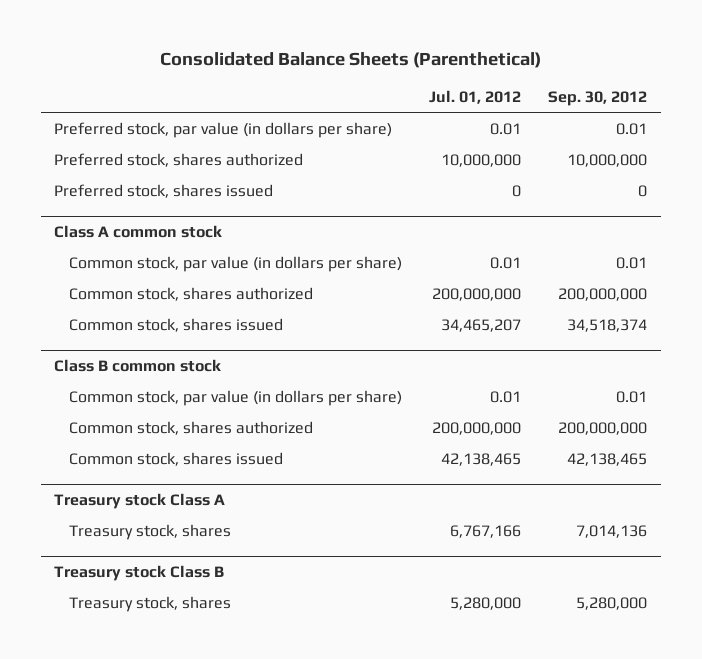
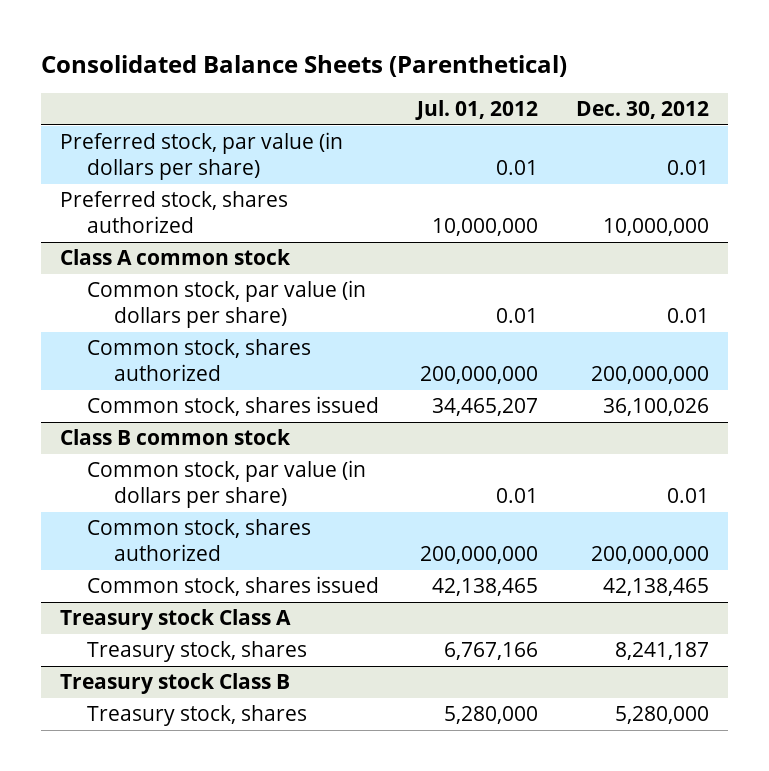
[548,91,648,107] Sep. 30, 2012 -> none
none -> [575,101,709,120] Dec. 30, 2012
[54,183,274,198] Preferred stock, shares issued -> none

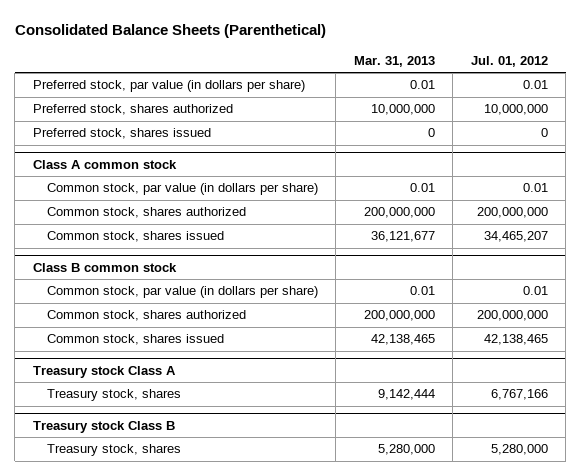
[575,101,709,120] Dec. 30, 2012 -> none
none -> [353,56,435,68] Mar. 31, 2013
none -> [32,128,211,140] Preferred stock, shares issued

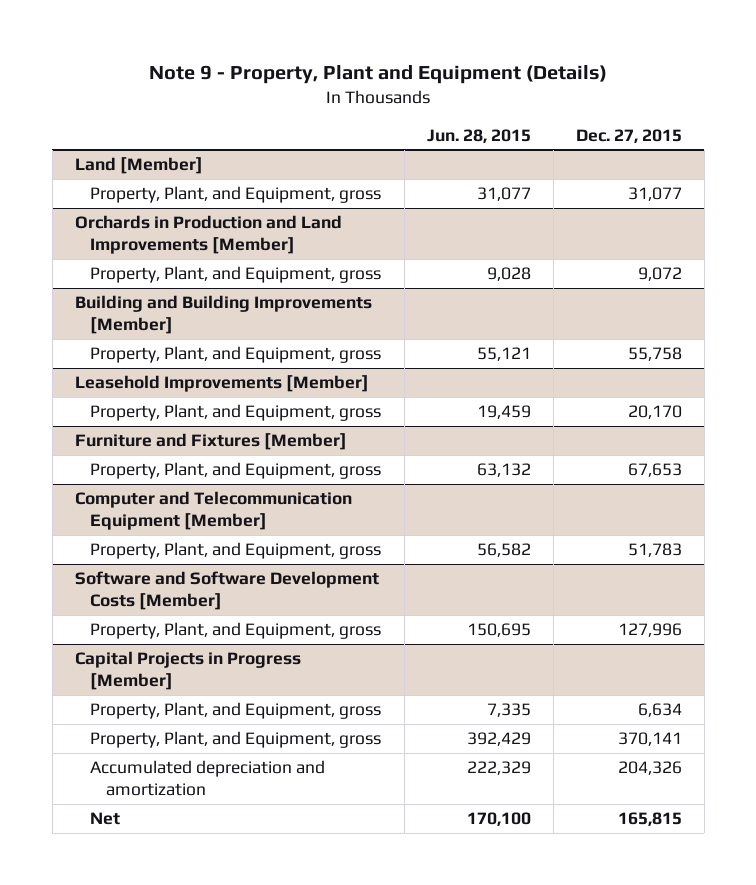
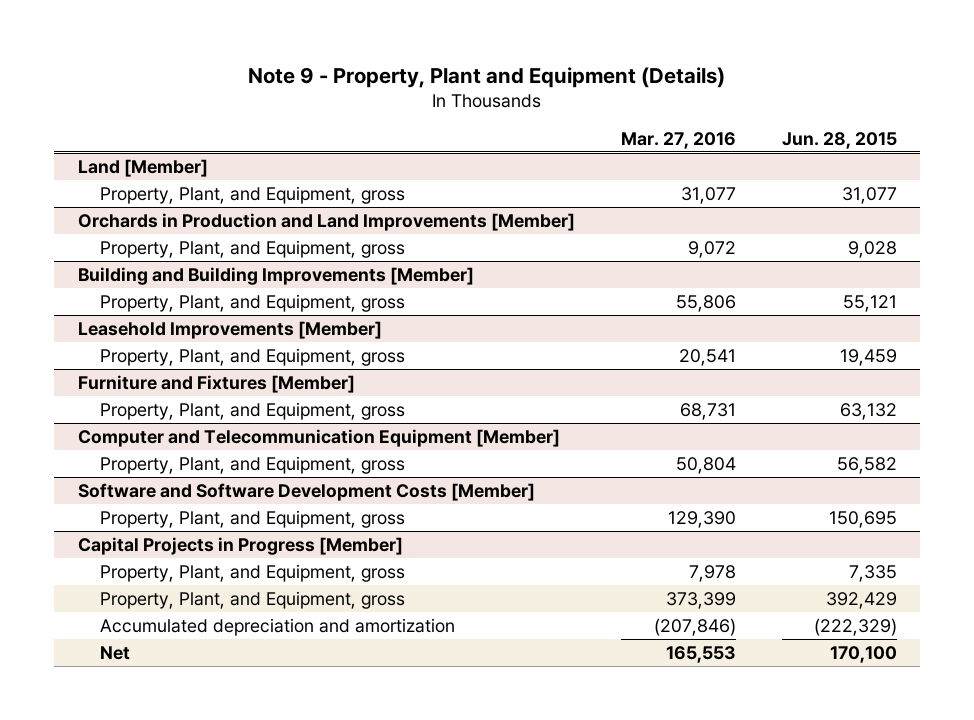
[575,128,682,143] Dec. 27, 2015 -> none
none -> [620,131,736,149] Mar. 27, 2016
[466,761,531,776] 222,329 -> [813,617,897,636] (222,329)

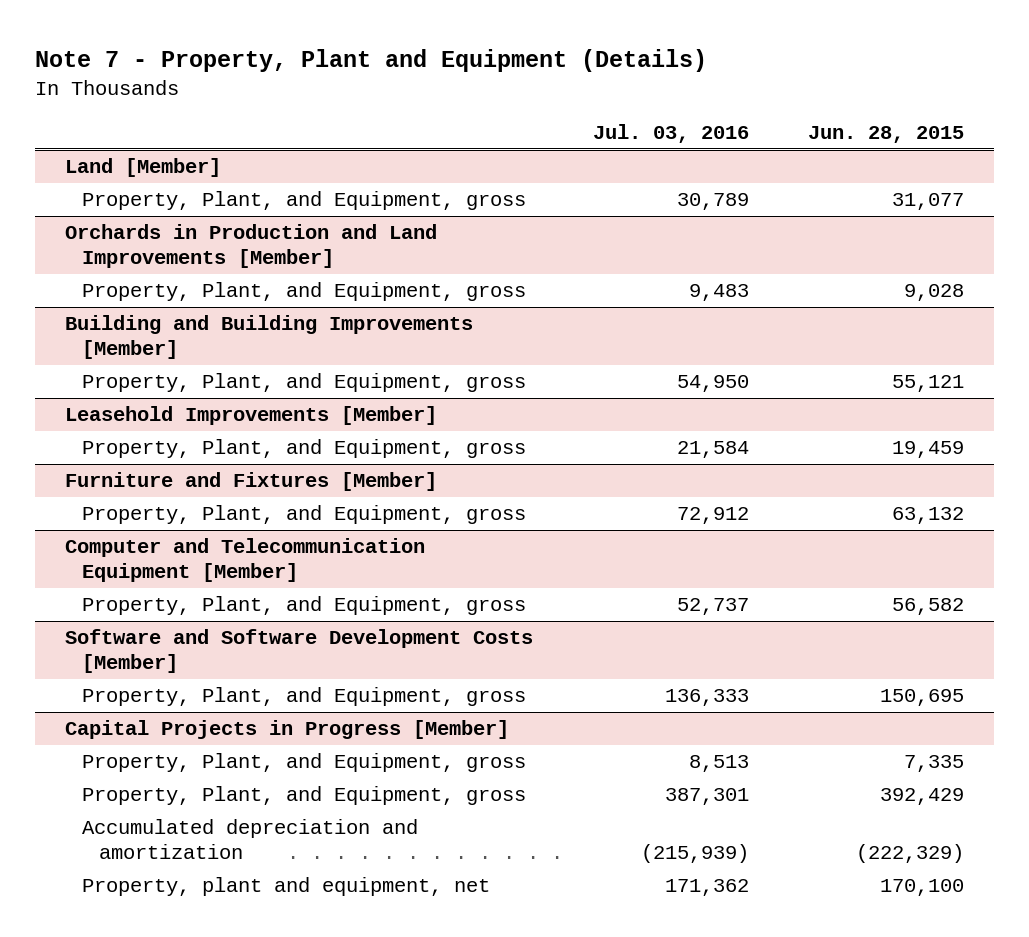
[248,66,726,88] Note 9 - Property, Plant and Equipment (Details) -> [35,49,708,73] Note 7 - Property, Plant and Equipment (Details)
[620,131,736,149] Mar. 27, 2016 -> none
none -> [592,124,749,144] Jul. 03, 2016
[99,645,130,660] Net -> [82,877,491,897] Property, plant and equipment, net

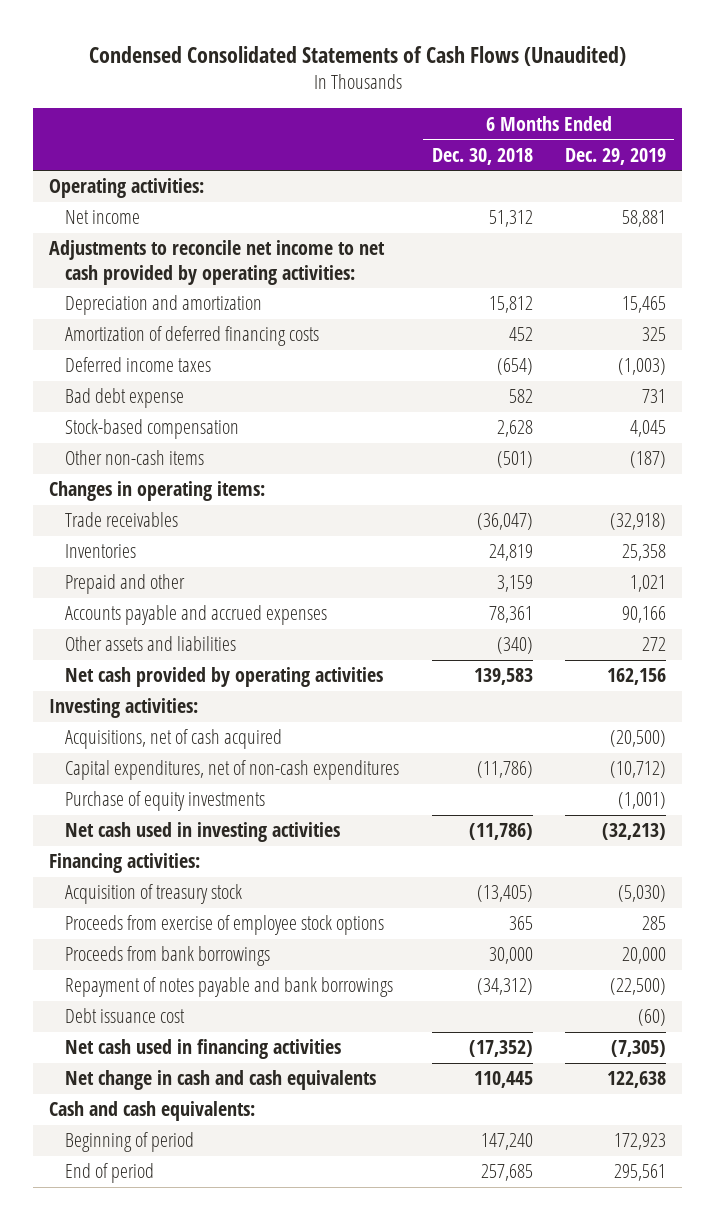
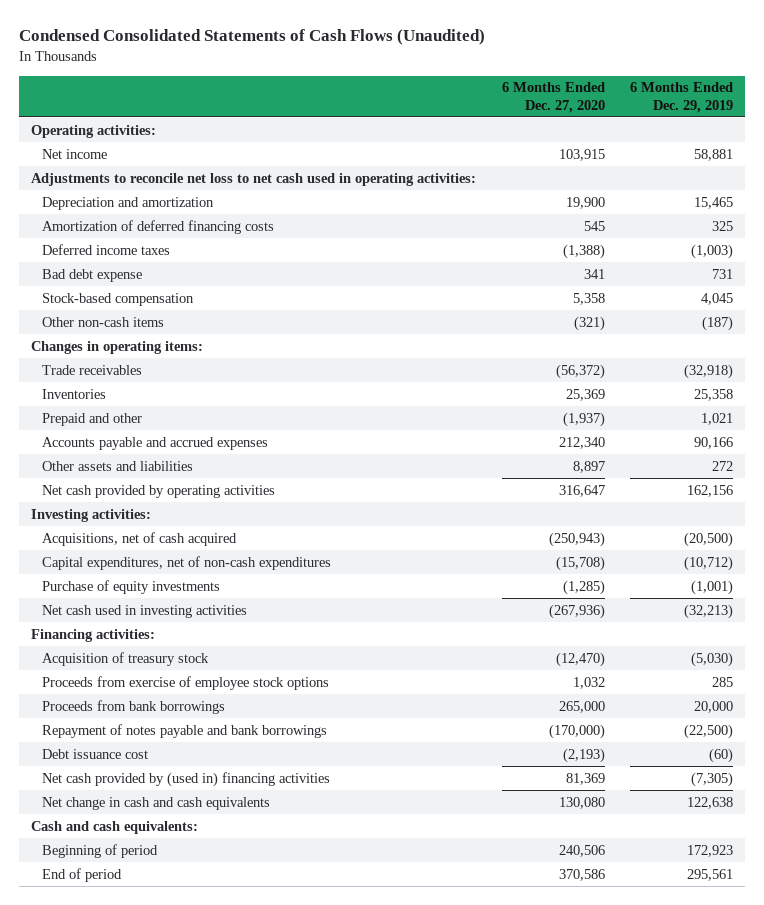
[431,147,533,165] Dec. 30, 2018 -> none
none -> [501,82,605,113] 6 Months Ended Dec. 27, 2020
[49,240,386,285] Adjustments to reconcile net income to net cash provided by operating activities: -> [31,172,477,186] Adjustments to reconcile net loss to net cash used in operating activities:
[65,1039,342,1060] Net cash used in financing activities -> [42,771,331,787] Net cash provided by (used in) financing activities

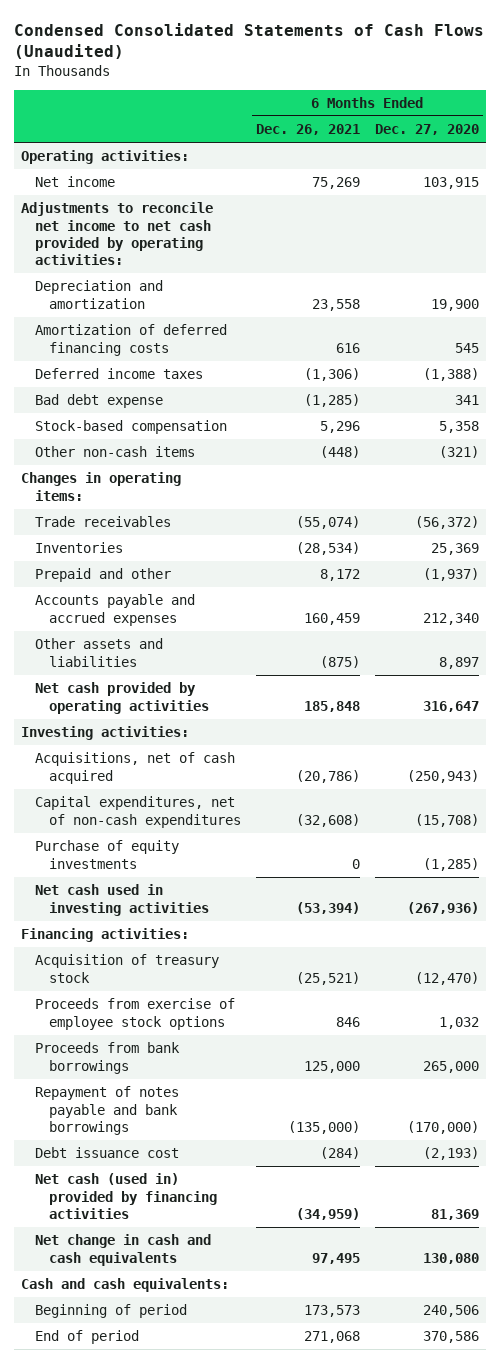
[629,82,733,113] 6 Months Ended Dec. 29, 2019 -> none
none -> [256,124,361,136] Dec. 26, 2021
[31,172,477,186] Adjustments to reconcile net loss to net cash used in operating activities: -> [21,202,214,266] Adjustments to reconcile net income to net cash provided by operating activities:
[42,771,331,787] Net cash provided by (used in) financing activities -> [35,1173,218,1219] Net cash (used in) provided by financing activities

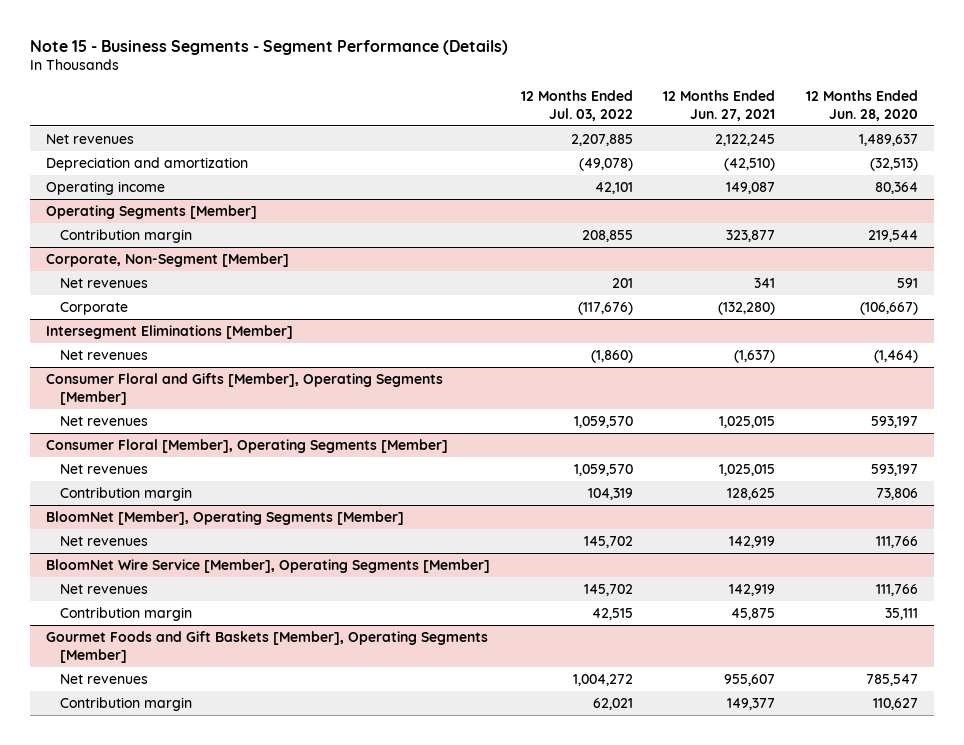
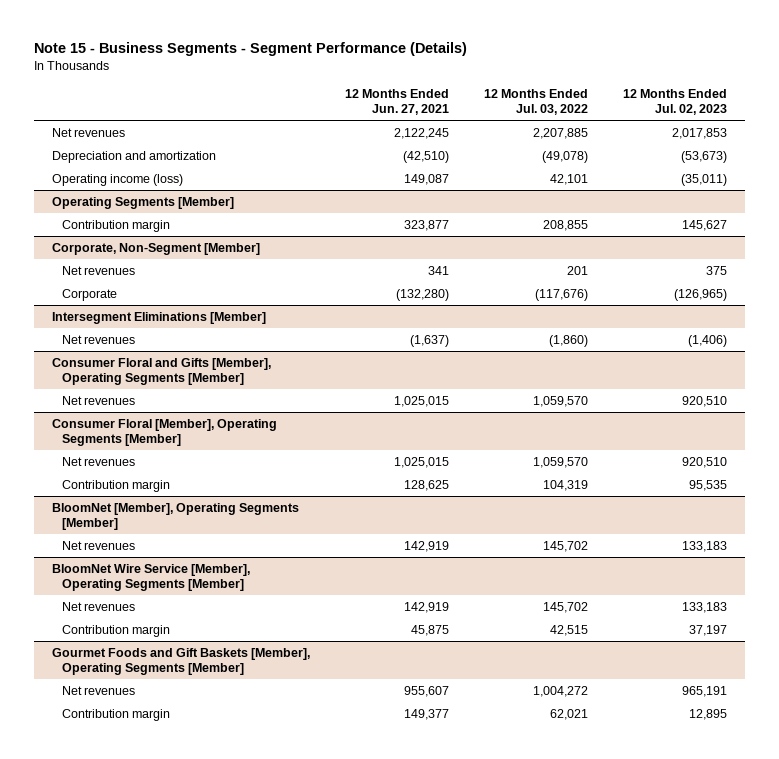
[806,89,919,121] 12 Months Ended Jun. 28, 2020 -> none
none -> [623,89,728,116] 12 Months Ended Jul. 02, 2023
[45,180,165,195] Operating income -> [51,173,183,186] Operating income (loss)

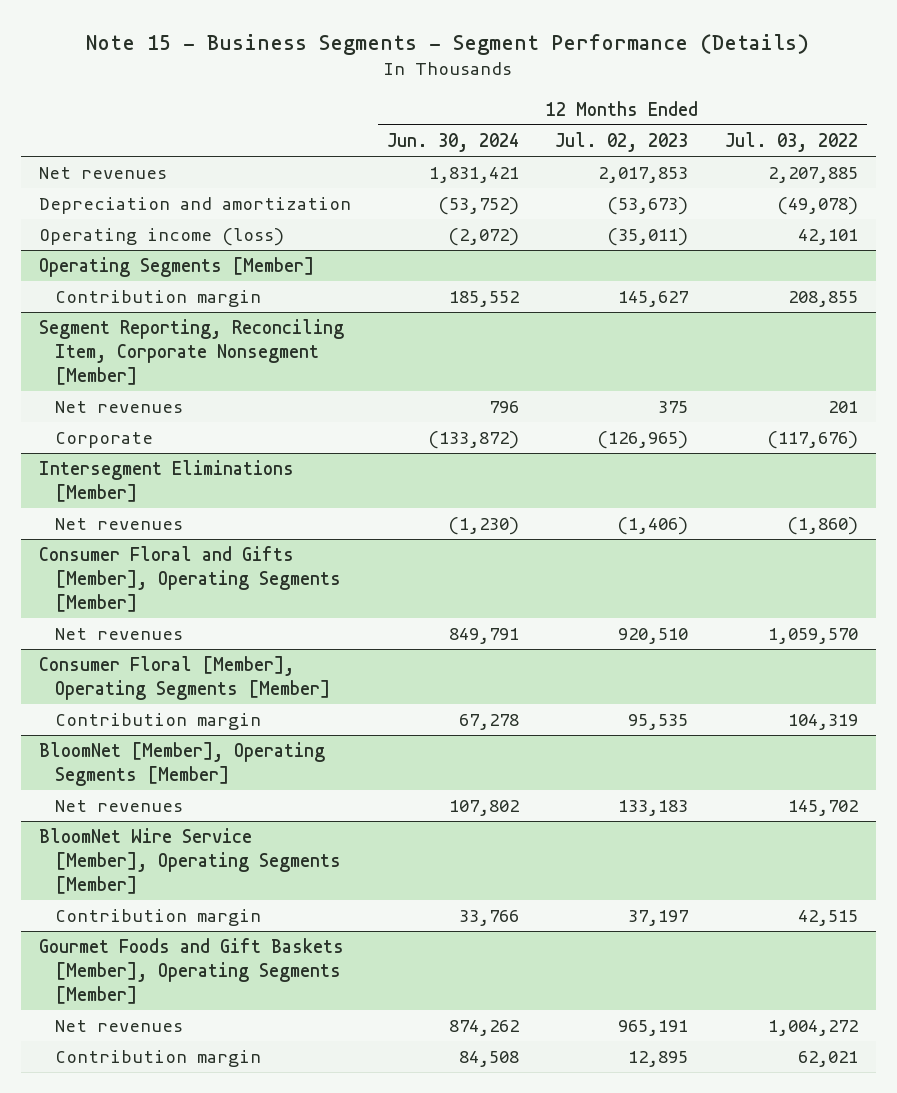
[344,89,449,116] 12 Months Ended Jun. 27, 2021 -> none
none -> [387,132,520,152] Jun. 30, 2024
[51,242,260,255] Corporate, Non-Segment [Member] -> [39,319,345,385] Segment Reporting, Reconciling Item, Corporate Nonsegment [Member]
[62,456,136,466] Net revenues -> none
[62,601,136,611] Net revenues -> none

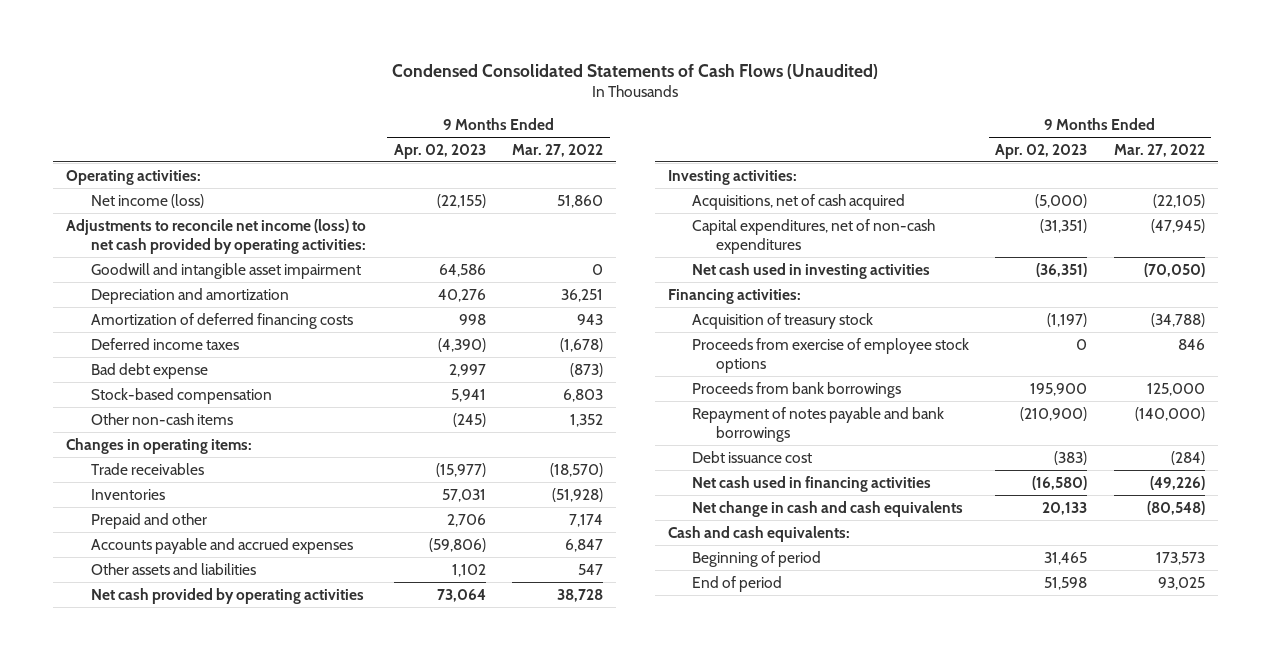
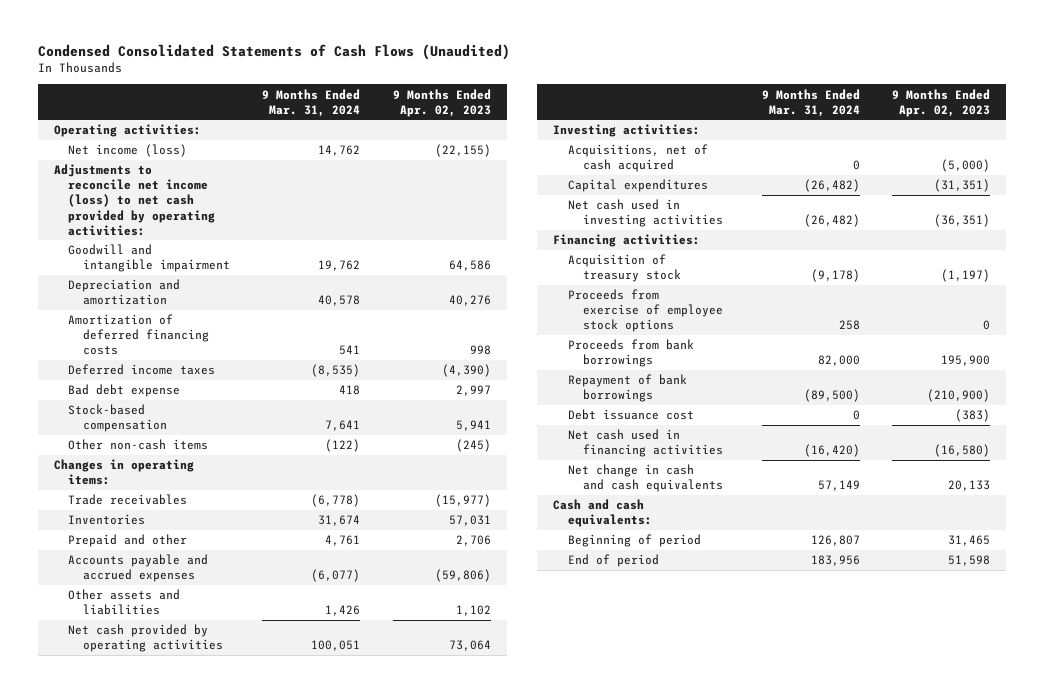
[512,143,604,157] Mar. 27, 2022 -> none
none -> [262,88,361,117] 9 Months Ended Mar. 31, 2024
[90,262,361,279] Goodwill and intangible asset impairment -> [68,244,231,273] Goodwill and intangible impairment
[691,218,935,255] Capital expenditures, net of non-cash expenditures -> [567,179,708,193] Capital expenditures
[691,406,944,443] Repayment of notes payable and bank borrowings -> [567,374,687,403] Repayment of bank borrowings

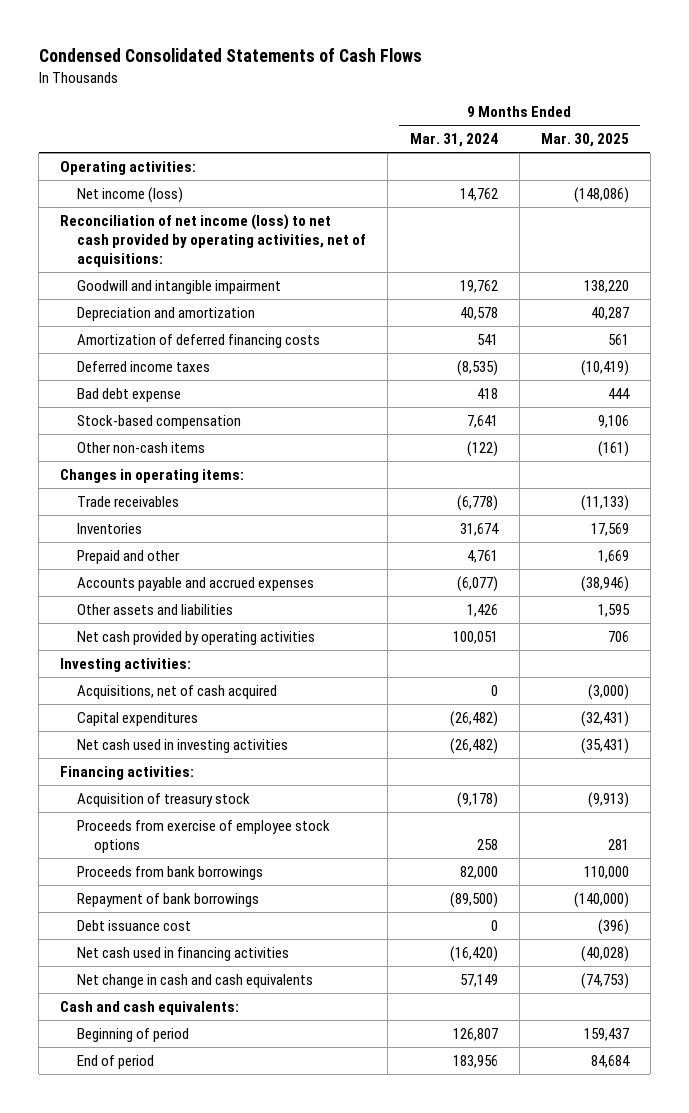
[37,44,510,61] Condensed Consolidated Statements of Cash Flows (Unaudited) -> [38,48,422,63] Condensed Consolidated Statements of Cash Flows
[392,88,491,117] 9 Months Ended Apr. 02, 2023 -> none
none -> [540,133,629,148] Mar. 30, 2025
[53,164,216,236] Adjustments to reconcile net income (loss) to net cash provided by operating activities: -> [60,213,367,267] Reconciliation of net income (loss) to net cash provided by operating activities, net of acquisitions:

